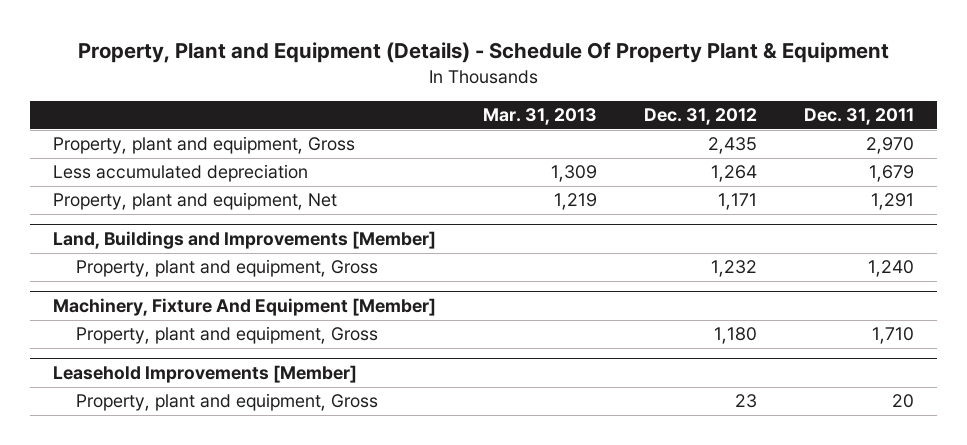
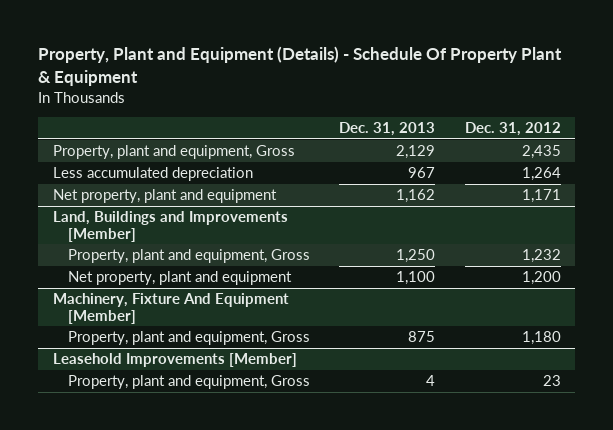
[483,108,598,126] Mar. 31, 2013 -> none
[803,108,914,126] Dec. 31, 2011 -> none
none -> [339,122,436,137] Dec. 31, 2013
[53,192,338,211] Property, plant and equipment, Net -> [52,188,277,203] Net property, plant and equipment
none -> [67,270,292,285] Net property, plant and equipment

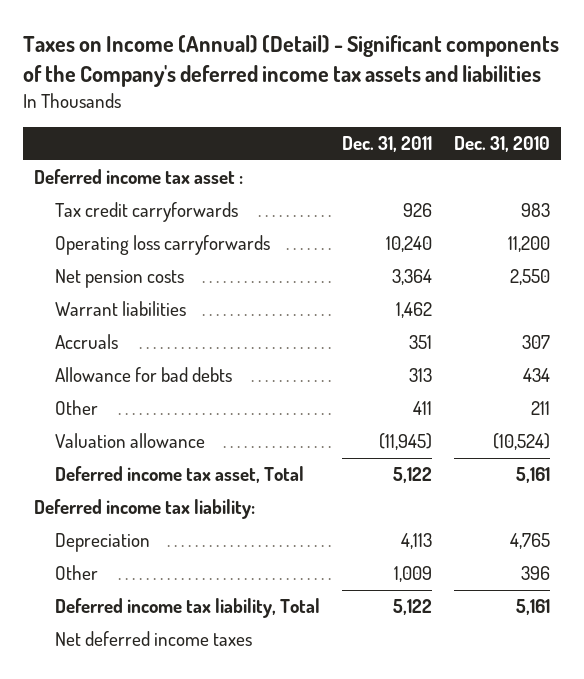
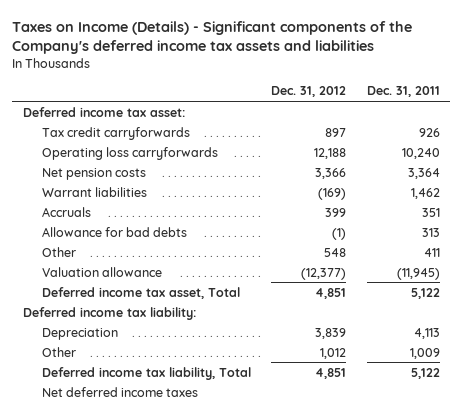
[23,35,560,87] Taxes on Income (Annual) (Detail) - Significant components of the Company's deferred income tax assets and liabilities -> [12,20,413,55] Taxes on Income (Details) - Significant components of the Company's deferred income tax assets and liabilities
[454,136,551,153] Dec. 31, 2010 -> none
none -> [271,86,347,98] Dec. 31, 2012
[34,169,244,185] Deferred income tax asset : -> [22,106,185,117] Deferred income tax asset:

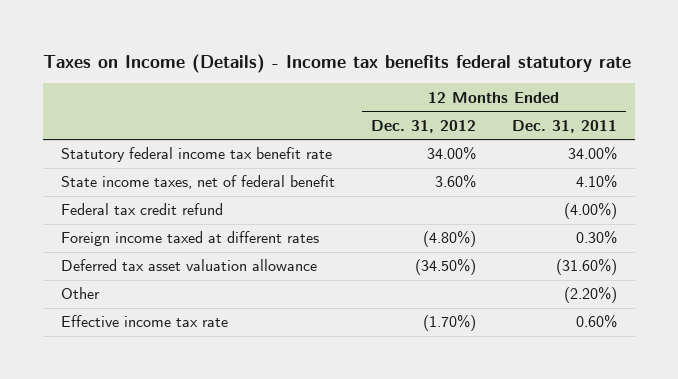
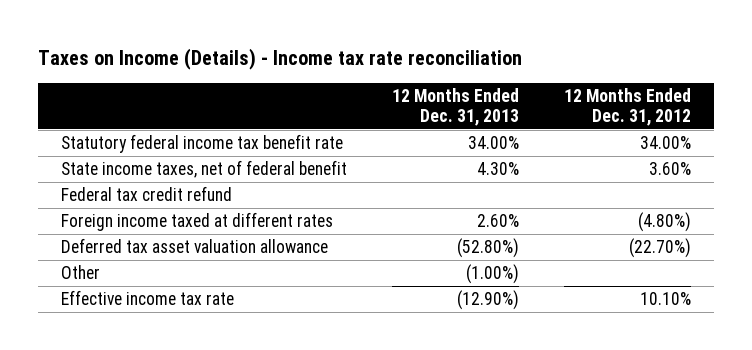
[43,53,632,73] Taxes on Income (Details) - Income tax benefits federal statutory rate -> [37,48,522,71] Taxes on Income (Details) - Income tax rate reconciliation
[511,119,617,133] Dec. 31, 2011 -> none
none -> [391,87,519,127] 12 Months Ended Dec. 31, 2013
[415,258,477,276] (34.50%) -> [629,238,692,259] (22.70%)
[423,314,477,332] (1.70%) -> [640,292,692,306] 10.10%

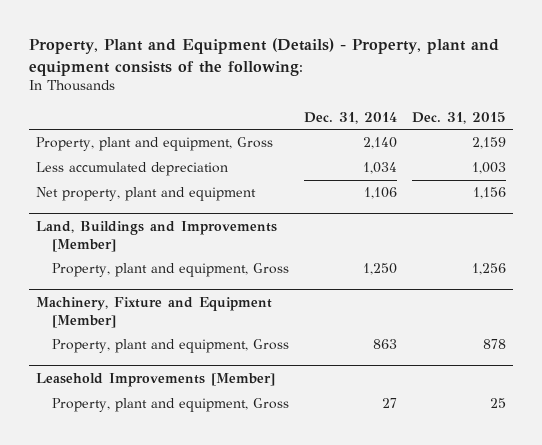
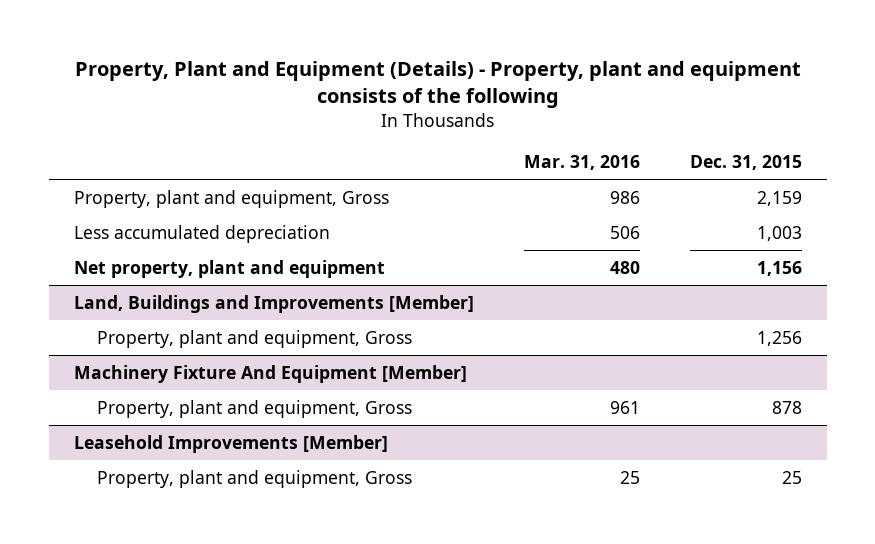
[28,38,499,76] Property, Plant and Equipment (Details) - Property, plant and equipment consists of the following: -> [74,60,801,108] Property, Plant and Equipment (Details) - Property, plant and equipment consists of the following
[303,111,397,124] Dec. 31, 2014 -> none
none -> [523,155,640,171] Mar. 31, 2016
[36,297,273,328] Machinery, Fixture and Equipment [Member] -> [73,364,467,383] Machinery Fixture And Equipment [Member]

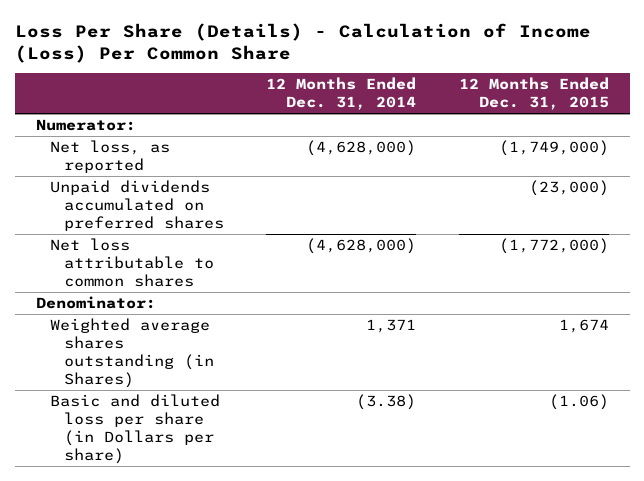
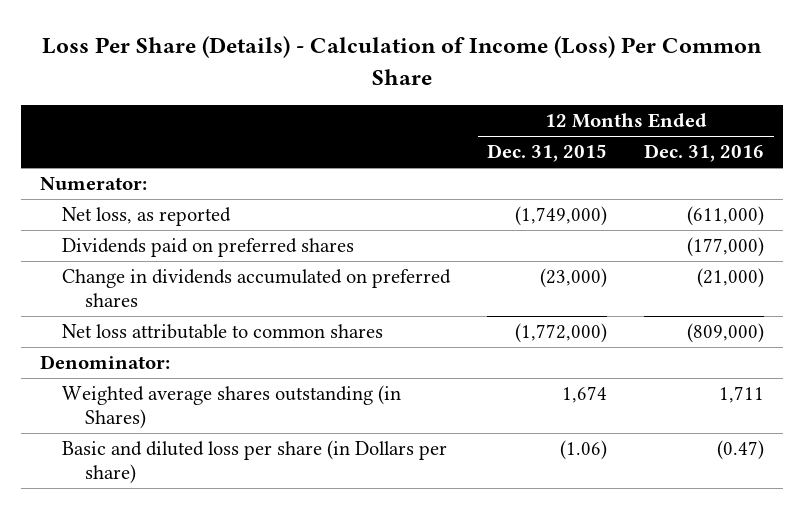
[266,77,417,111] 12 Months Ended Dec. 31, 2014 -> none
none -> [644,144,765,163] Dec. 31, 2016
none -> [62,238,355,258] Dividends paid on preferred shares
[49,180,224,231] Unpaid dividends accumulated on preferred shares -> [62,269,452,308] Change in dividends accumulated on preferred shares

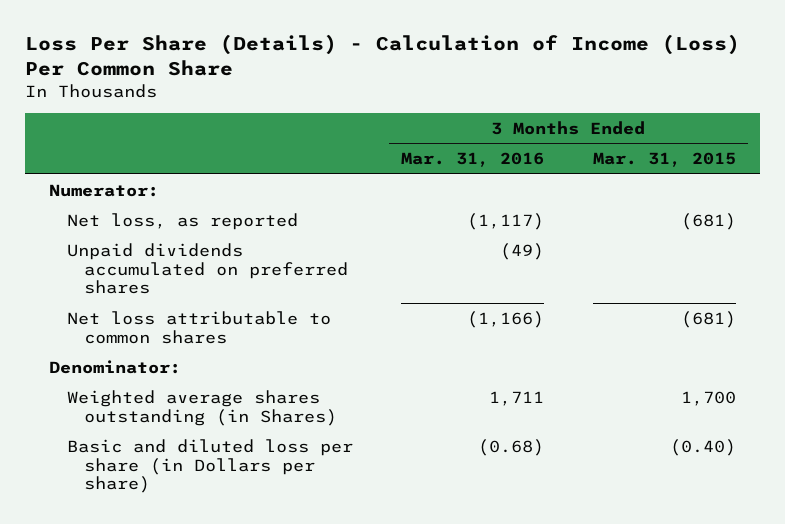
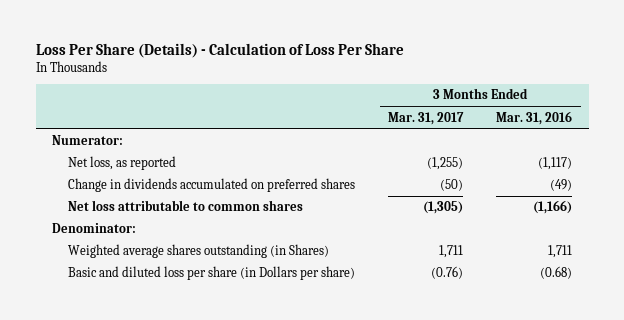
[25,34,741,77] Loss Per Share (Details) - Calculation of Income (Loss) Per Common Share -> [35,42,404,58] Loss Per Share (Details) - Calculation of Loss Per Share
[592,152,736,168] Mar. 31, 2015 -> none
none -> [387,111,464,125] Mar. 31, 2017
[66,242,349,295] Unpaid dividends accumulated on preferred shares -> [67,178,355,193] Change in dividends accumulated on preferred shares

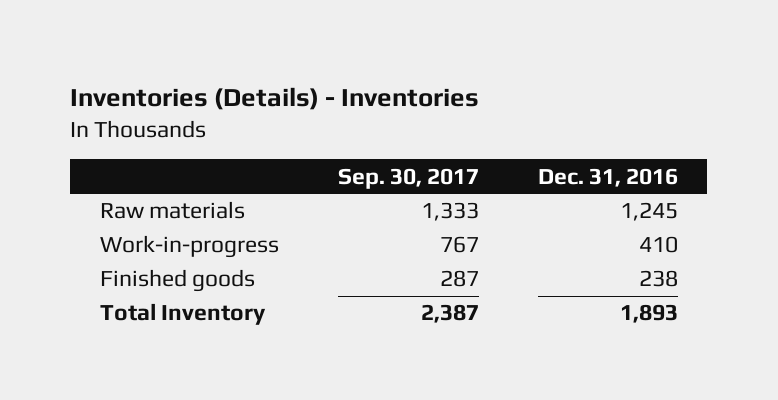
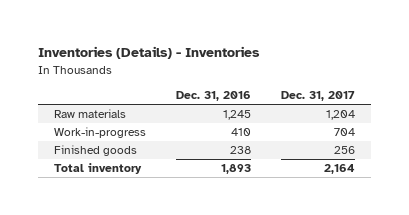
[337,167,479,189] Sep. 30, 2017 -> none
none -> [281,91,356,102] Dec. 31, 2017
[99,303,266,326] Total Inventory -> [53,163,142,175] Total inventory

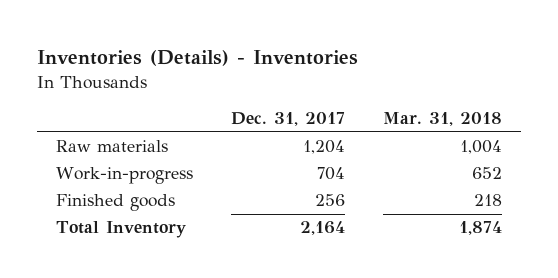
[175,91,251,102] Dec. 31, 2016 -> none
none -> [383,112,503,127] Mar. 31, 2018
[53,163,142,175] Total inventory -> [55,221,186,239] Total Inventory

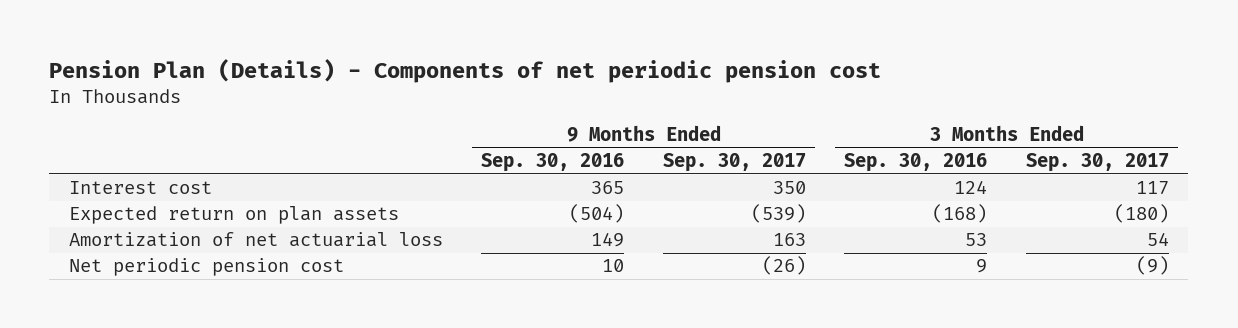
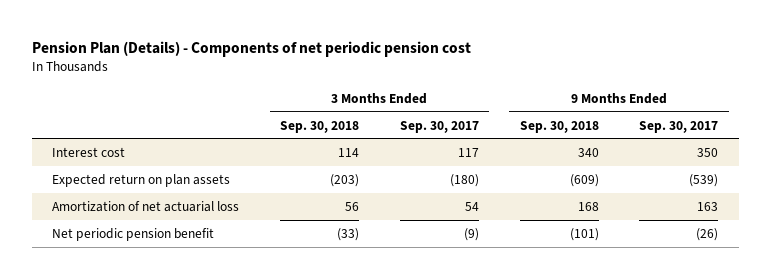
[481,153,625,173] Sep. 30, 2016 -> none
[844,153,988,173] Sep. 30, 2016 -> none
none -> [280,120,360,133] Sep. 30, 2018
none -> [519,120,599,133] Sep. 30, 2018
[68,258,344,277] Net periodic pension cost -> [52,227,215,241] Net periodic pension benefit

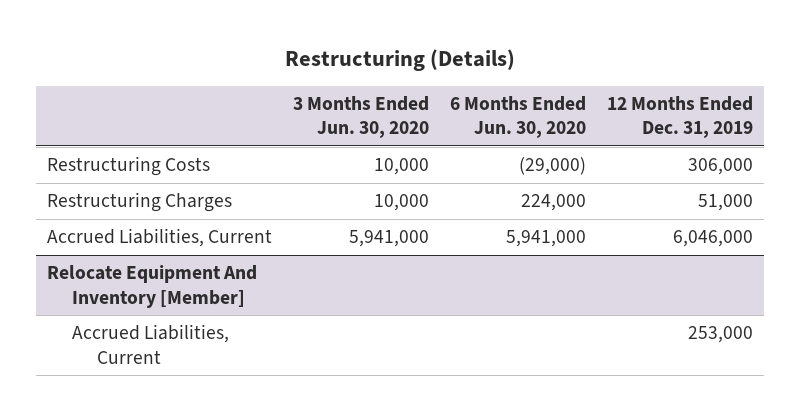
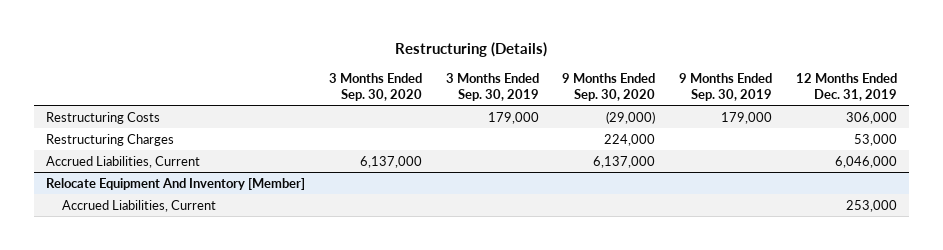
[293,96,430,139] 3 Months Ended Jun. 30, 2020 -> none
[450,96,587,139] 6 Months Ended Jun. 30, 2020 -> none
none -> [328,73,422,101] 3 Months Ended Sep. 30, 2020
none -> [445,73,539,101] 3 Months Ended Sep. 30, 2019
none -> [562,73,656,101] 9 Months Ended Sep. 30, 2020
none -> [679,73,773,101] 9 Months Ended Sep. 30, 2019
[698,194,754,212] 51,000 -> [854,133,898,146] 53,000

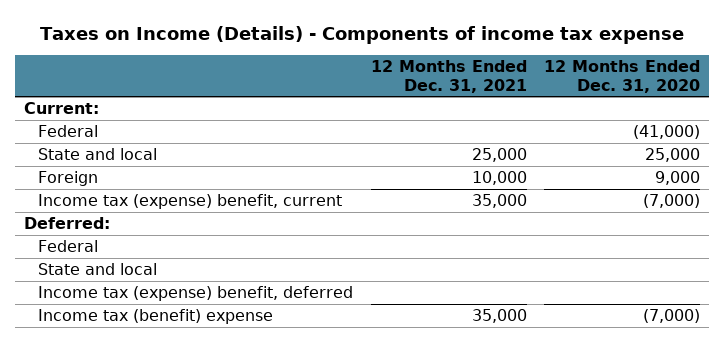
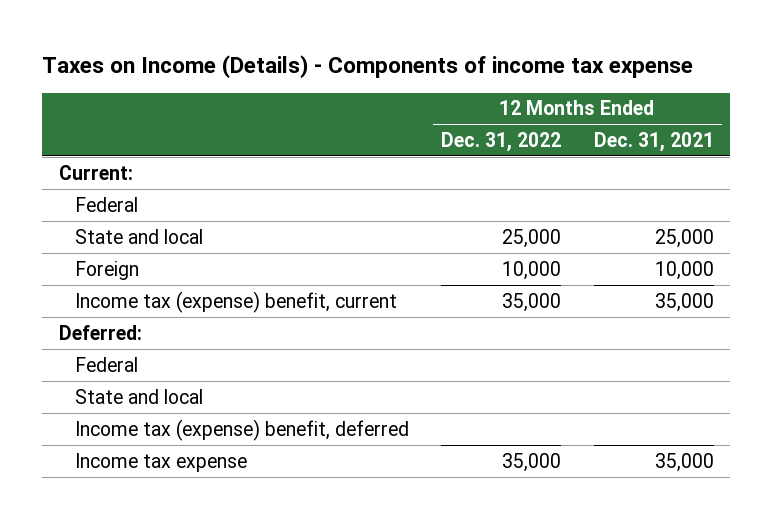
[544,60,701,93] 12 Months Ended Dec. 31, 2020 -> none
none -> [441,131,562,152] Dec. 31, 2022
[38,308,274,324] Income tax (benefit) expense -> [74,452,247,472] Income tax expense

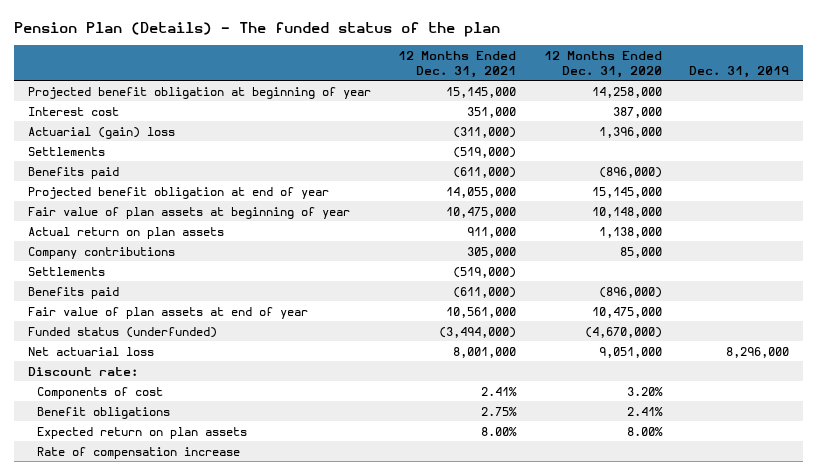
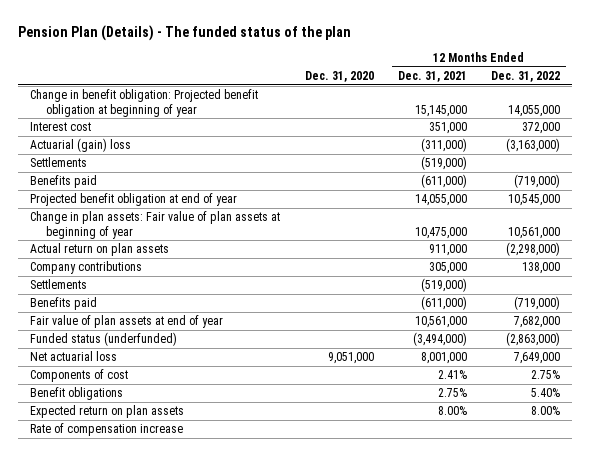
[543,50,662,78] 12 Months Ended Dec. 31, 2020 -> none
[689,65,790,78] Dec. 31, 2019 -> none
none -> [304,71,374,83] Dec. 31, 2020
none -> [490,71,560,83] Dec. 31, 2022
[27,86,371,99] Projected benefit obligation at beginning of year -> [30,89,259,117] Change in benefit obligation: Projected benefit obligation at beginning of year
[27,206,350,219] Fair value of plan assets at beginning of year -> [30,211,281,239] Change in plan assets: Fair value of plan assets at beginning of year
[27,366,138,376] Discount rate: -> none

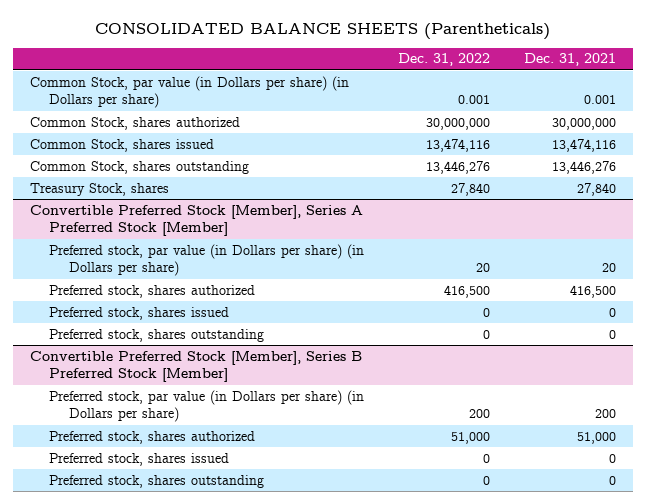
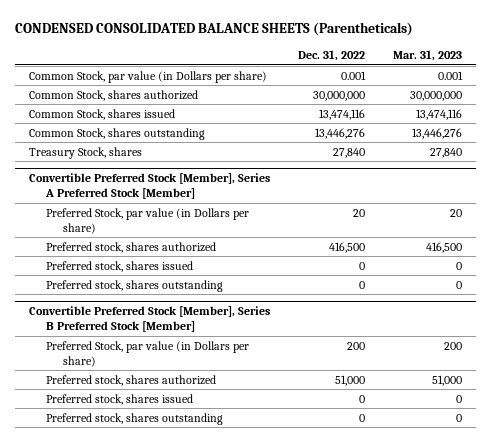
[94,22,550,40] CONSOLIDATED BALANCE SHEETS (Parentheticals) -> [14,22,413,37] CONDENSED CONSOLIDATED BALANCE SHEETS (Parentheticals)
[524,53,617,67] Dec. 31, 2021 -> none
none -> [392,50,462,62] Mar. 31, 2023
[29,75,349,109] Common Stock, par value (in Dollars per share) (in Dollars per share) -> [28,70,267,83] Common Stock, par value (in Dollars per share)
[49,243,365,277] Preferred stock, par value (in Dollars per share) (in Dollars per share) -> [45,207,249,234] Preferred Stock, par value (in Dollars per share)
[49,389,365,423] Preferred stock, par value (in Dollars per share) (in Dollars per share) -> [45,340,249,367] Preferred Stock, par value (in Dollars per share)

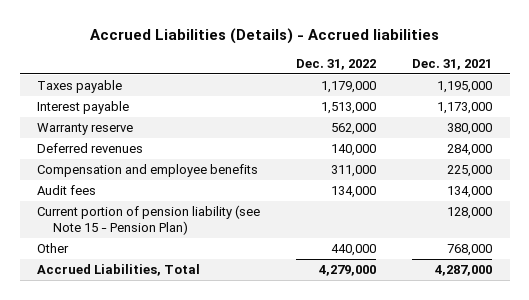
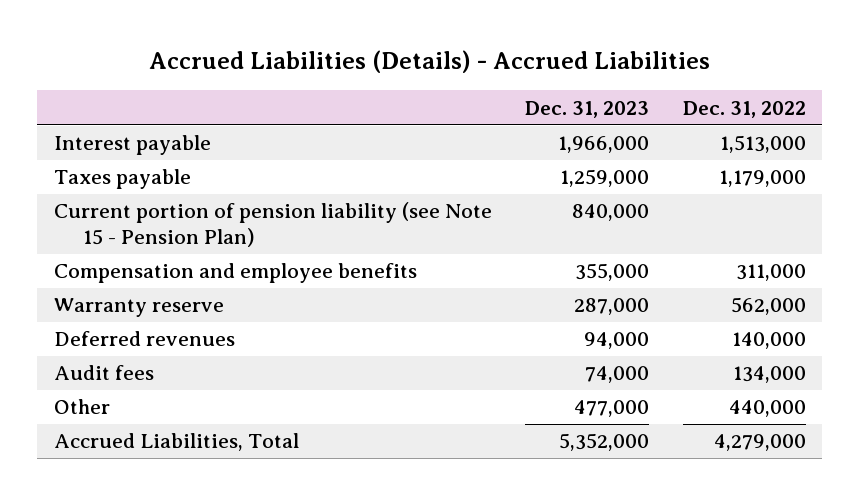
[89,27,439,44] Accrued Liabilities (Details) - Accrued liabilities -> [148,50,710,74] Accrued Liabilities (Details) - Accrued Liabilities
[411,58,492,70] Dec. 31, 2021 -> none
none -> [525,100,650,118] Dec. 31, 2023
[37,80,123,94] Taxes payable -> [53,169,191,190] Taxes payable
[37,205,261,236] Current portion of pension liability (see Note 15 - Pension Plan) -> [53,202,492,248] Current portion of pension liability (see Note 15 - Pension Plan)
[37,164,259,178] Compensation and employee benefits -> [53,263,417,284] Compensation and employee benefits

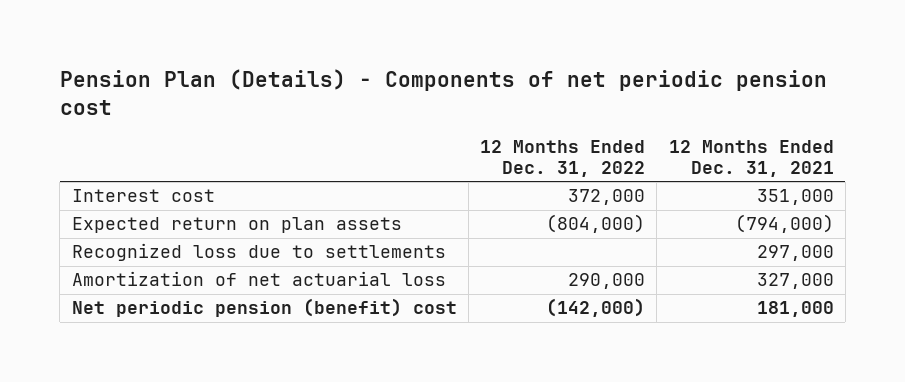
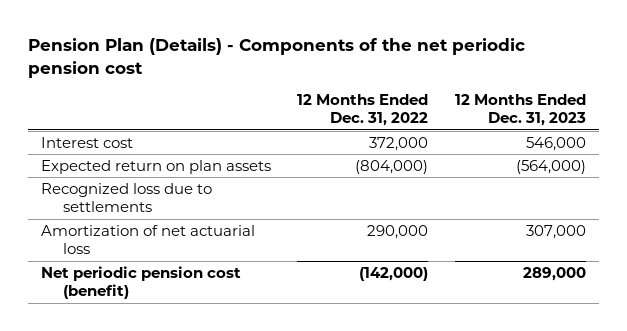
[59,69,827,116] Pension Plan (Details) - Components of net periodic pension cost -> [27,37,525,78] Pension Plan (Details) - Components of the net periodic pension cost
[668,140,834,177] 12 Months Ended Dec. 31, 2021 -> none
none -> [454,94,586,127] 12 Months Ended Dec. 31, 2023
[71,298,457,318] Net periodic pension (benefit) cost -> [40,265,241,300] Net periodic pension cost (benefit)

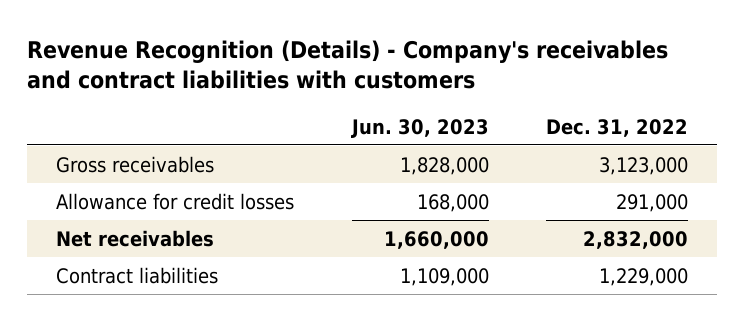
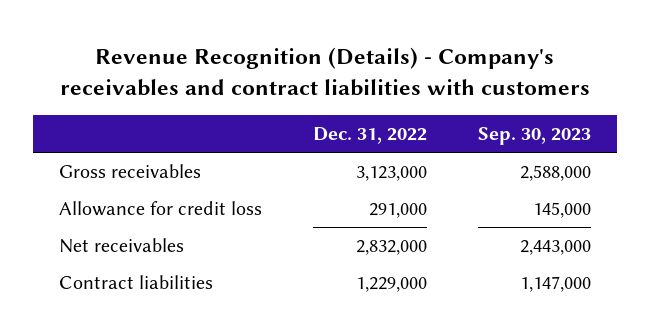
[350,118,489,138] Jun. 30, 2023 -> none
none -> [478,127,592,146] Sep. 30, 2023
[55,192,294,210] Allowance for credit losses -> [58,201,262,217] Allowance for credit loss

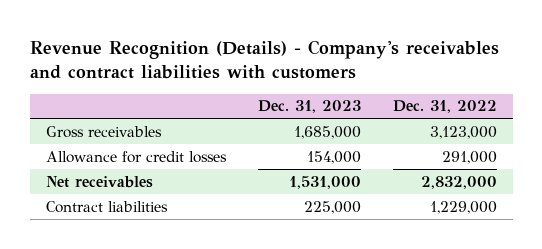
[478,127,592,146] Sep. 30, 2023 -> none
none -> [257,100,361,114] Dec. 31, 2023
[58,201,262,217] Allowance for credit loss -> [45,150,227,163] Allowance for credit losses

